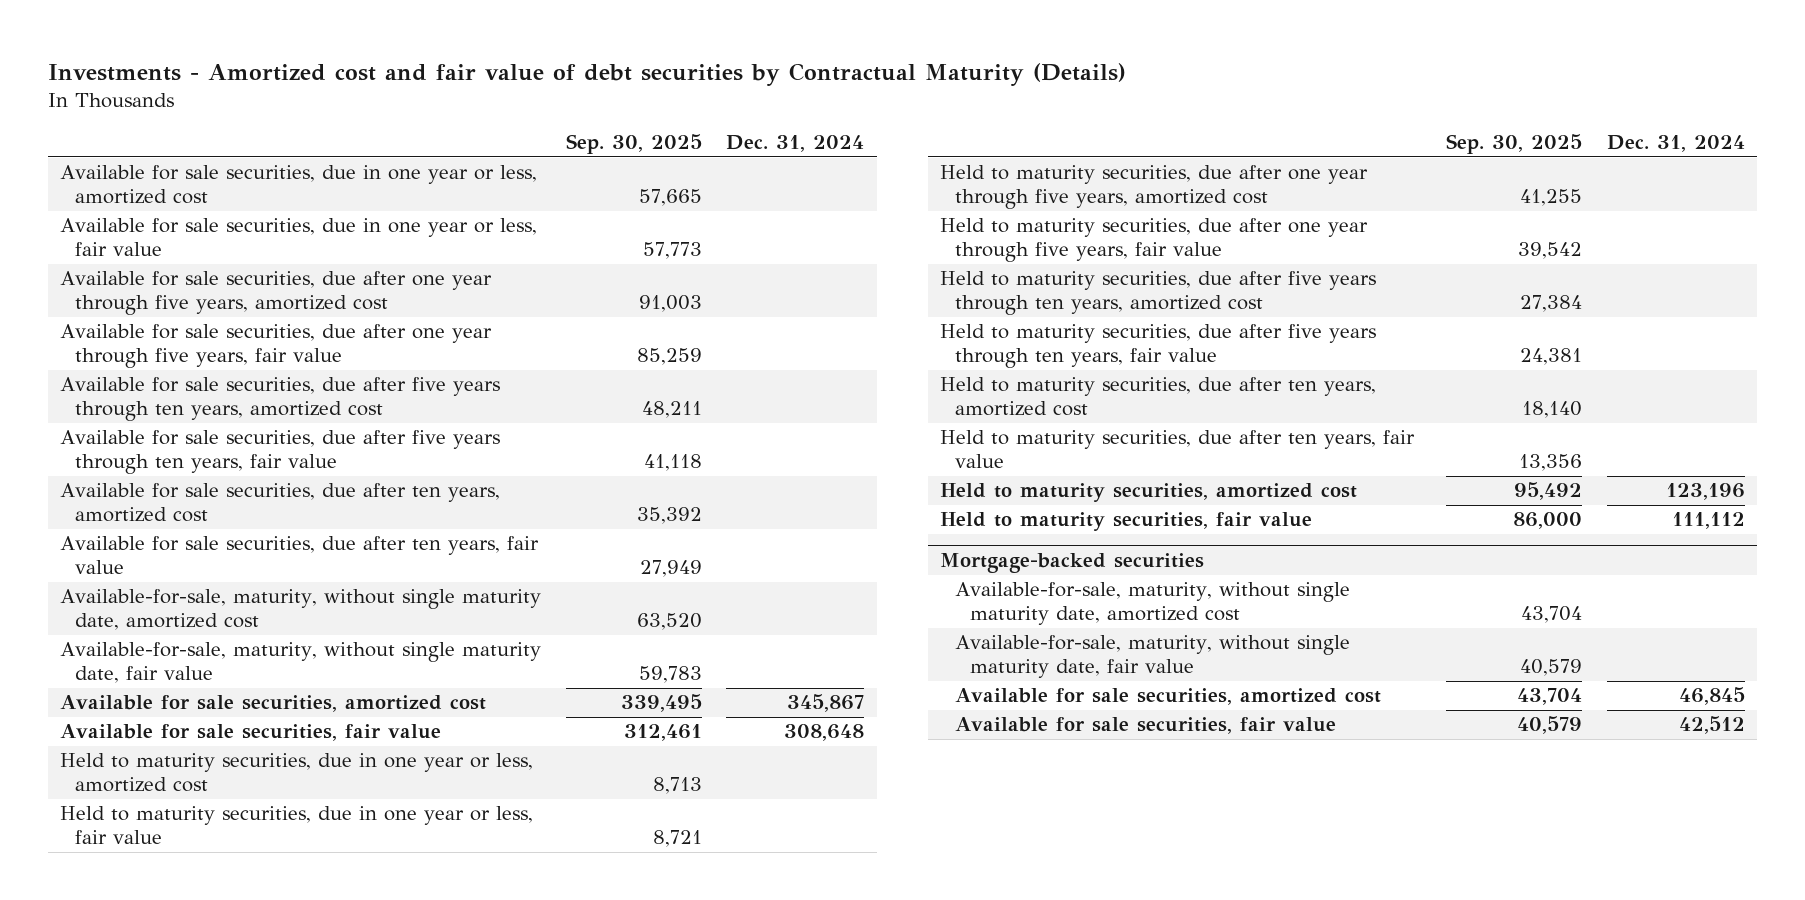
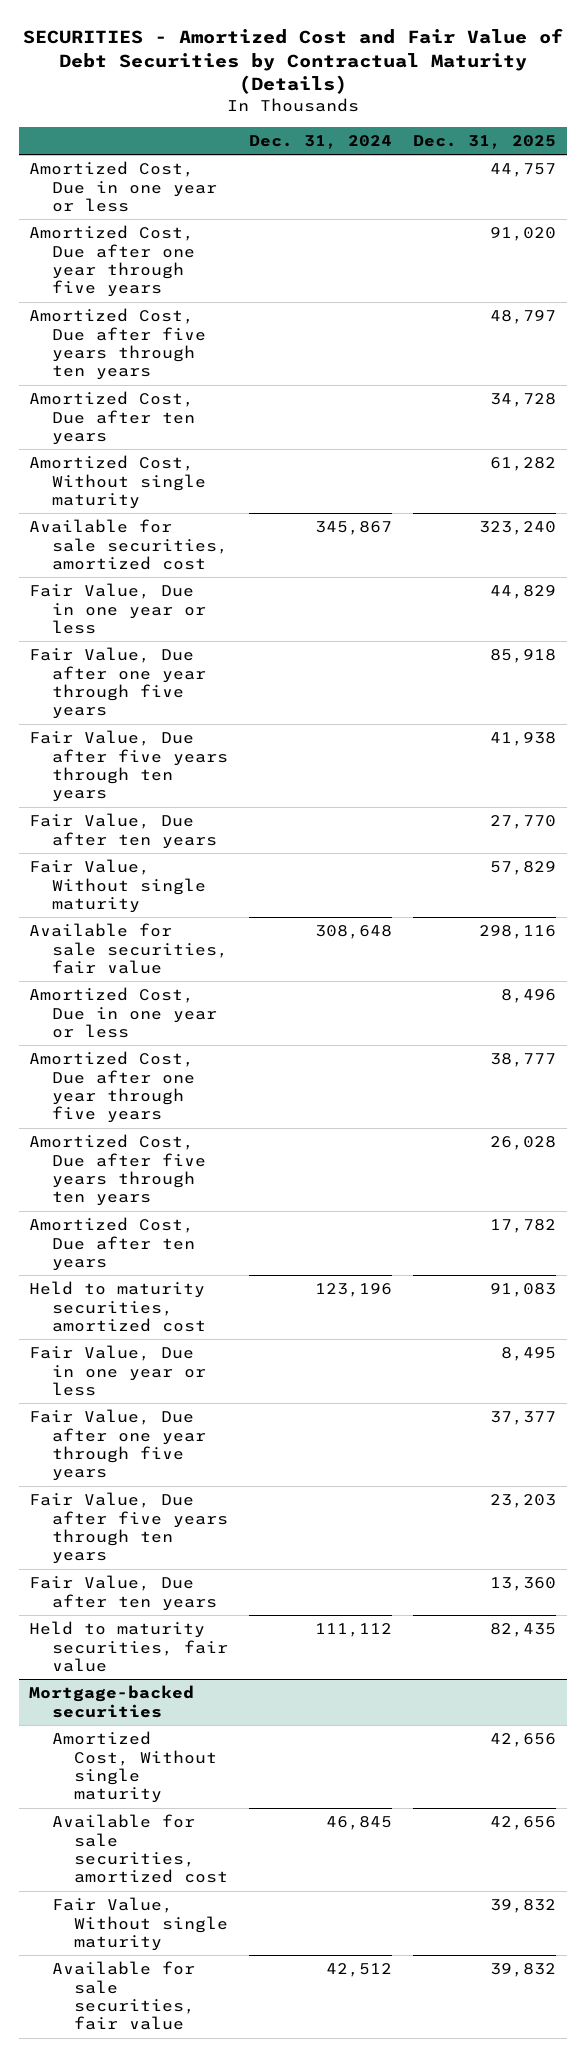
[47,62,1126,86] Investments - Amortized cost and fair value of debt securities by Contractual Maturity (Details) -> [22,27,563,95] SECURITIES - Amortized Cost and Fair Value of Debt Securities by Contractual Maturity (Details)
[565,134,702,155] Sep. 30, 2025 -> none
none -> [413,134,557,149] Dec. 31, 2025
[60,218,538,257] Available for sale securities, due in one year or less, fair value -> none
[60,324,493,369] Available for sale securities, due after one year through five years, fair value -> none
[60,430,501,475] Available for sale securities, due after five years through ten years, fair value -> none
[60,536,540,575] Available for sale securities, due after ten years, fair value -> none
[60,642,542,684] Available-for-sale, maturity, without single maturity date, fair value -> none
[60,165,538,205] Available for sale securities, due in one year or less, amortized cost -> [29,161,217,212] Amortized Cost, Due in one year or less
[60,271,493,316] Available for sale securities, due after one year through five years, amortized cost -> [29,225,195,298] Amortized Cost, Due after one year through five years
[60,377,501,422] Available for sale securities, due after five years through ten years, amortized cost -> [29,308,206,381] Amortized Cost, Due after five years through ten years
[60,483,501,523] Available for sale securities, due after ten years, amortized cost -> [29,391,195,445] Amortized Cost, Due after ten years
[60,589,542,631] Available-for-sale, maturity, without single maturity date, amortized cost -> [29,455,206,509] Amortized Cost, Without single maturity
none -> [29,583,206,634] Fair Value, Due in one year or less
none -> [29,647,206,720] Fair Value, Due after one year through five years
none -> [29,730,228,803] Fair Value, Due after five years through ten years
none -> [29,813,217,849] Fair Value, Due after ten years
none -> [29,859,206,913] Fair Value, Without single maturity
[60,806,534,845] Held to maturity securities, due in one year or less, fair value -> none
[940,218,1369,263] Held to maturity securities, due after one year through five years, fair value -> none
[940,324,1377,369] Held to maturity securities, due after five years through ten years, fair value -> none
[940,430,1416,469] Held to maturity securities, due after ten years, fair value -> none
[60,753,534,793] Held to maturity securities, due in one year or less, amortized cost -> [29,987,217,1038] Amortized Cost, Due in one year or less
[940,165,1369,210] Held to maturity securities, due after one year through five years, amortized cost -> [29,1051,195,1124] Amortized Cost, Due after one year through five years
[940,271,1377,316] Held to maturity securities, due after five years through ten years, amortized cost -> [29,1134,206,1207] Amortized Cost, Due after five years through ten years
[940,377,1377,417] Held to maturity securities, due after ten years, amortized cost -> [29,1217,195,1271] Amortized Cost, Due after ten years
none -> [29,1345,206,1396] Fair Value, Due in one year or less
none -> [29,1409,206,1482] Fair Value, Due after one year through five years
none -> [29,1492,228,1565] Fair Value, Due after five years through ten years
none -> [29,1575,217,1611] Fair Value, Due after ten years
[954,635,1350,679] Available-for-sale, maturity, without single maturity date, fair value -> none
[954,582,1350,626] Available-for-sale, maturity, without single maturity date, amortized cost -> [51,1731,218,1804] Amortized Cost, Without single maturity
none -> [51,1897,229,1951] Fair Value, Without single maturity

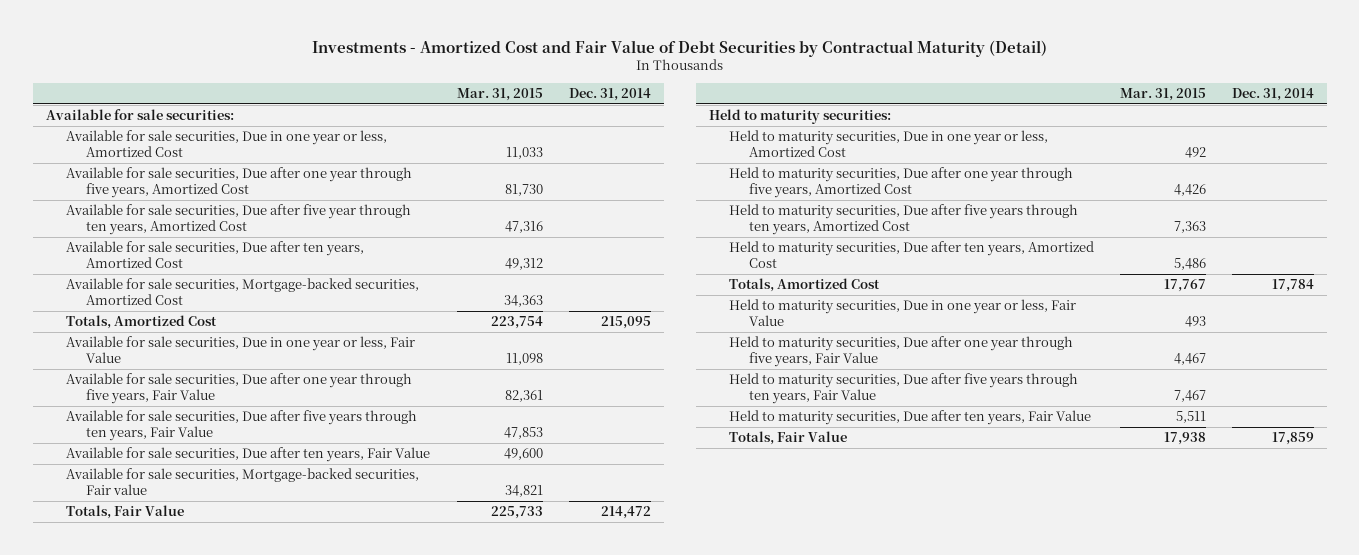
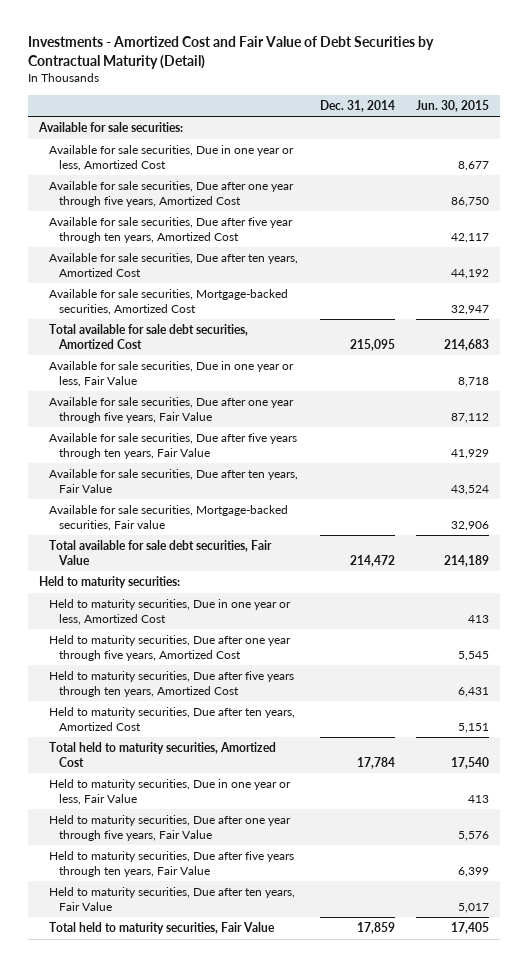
[456,88,543,102] Mar. 31, 2015 -> none
none -> [416,99,490,112] Jun. 30, 2015
[65,315,217,330] Totals, Amortized Cost -> [49,324,249,350] Total available for sale debt securities, Amortized Cost
[65,505,184,520] Totals, Fair Value -> [49,540,273,566] Total available for sale debt securities, Fair Value
[728,278,880,293] Totals, Amortized Cost -> [49,742,277,768] Total held to maturity securities, Amortized Cost
[728,431,847,446] Totals, Fair Value -> [49,922,276,935] Total held to maturity securities, Fair Value

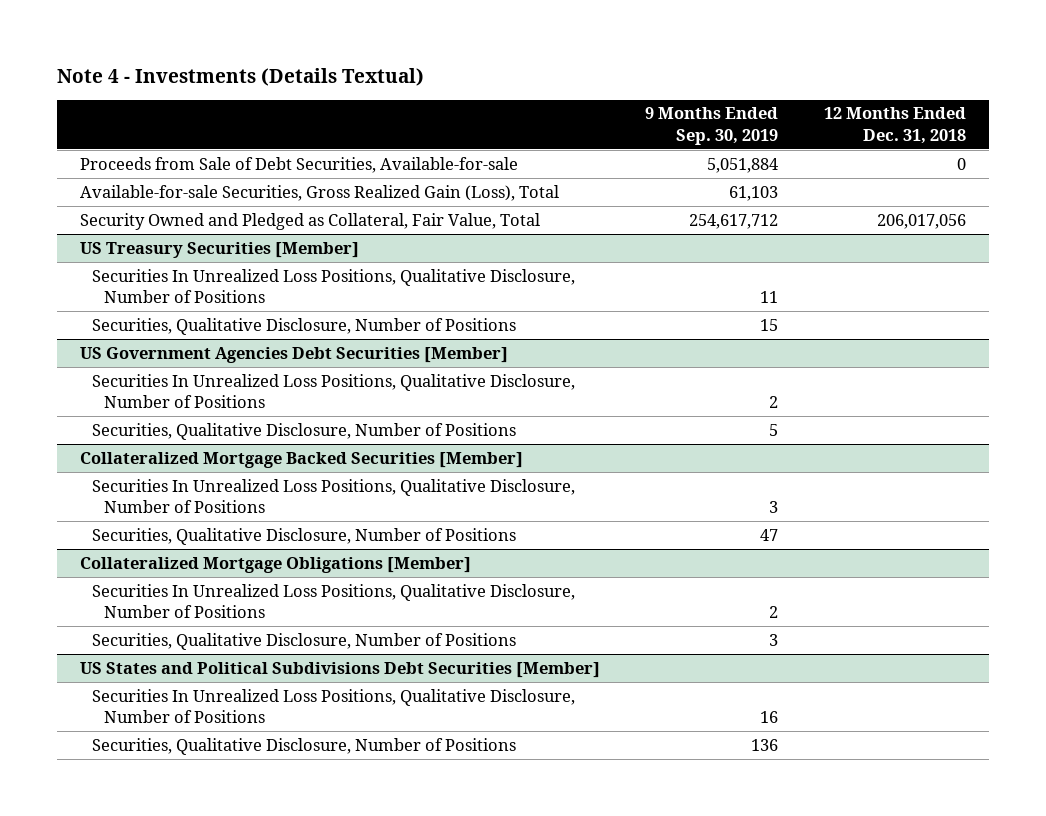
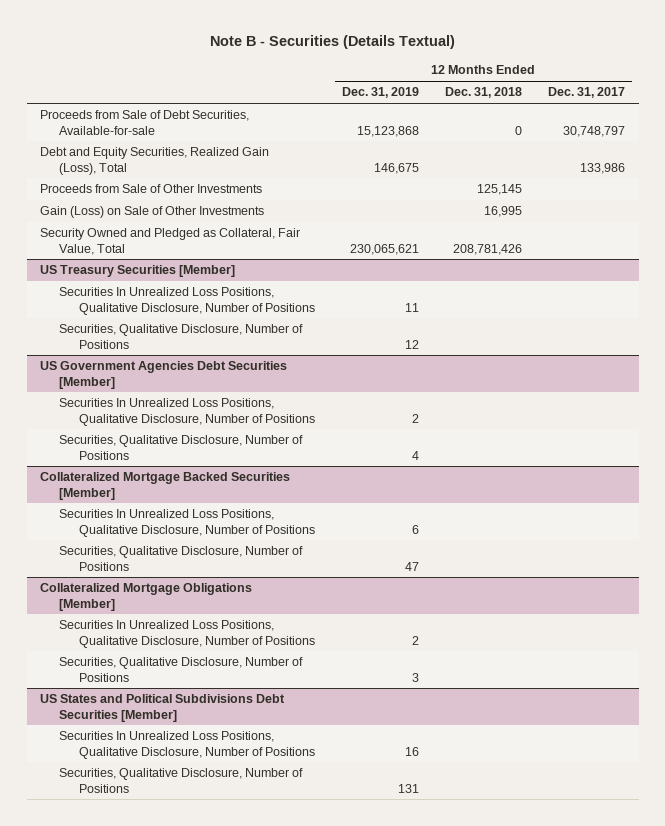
[57,67,425,86] Note 4 - Investments (Details Textual) -> [209,35,455,50] Note B - Securities (Details Textual)
[645,107,779,145] 9 Months Ended Sep. 30, 2019 -> none
none -> [341,87,419,99] Dec. 31, 2019
none -> [548,87,626,99] Dec. 31, 2017
[79,184,559,201] Available-for-sale Securities, Gross Realized Gain (Loss), Total -> none
none -> [39,147,269,175] Debt and Equity Securities, Realized Gain (Loss), Total
none -> [39,184,262,194] Proceeds from Sale of Other Investments
none -> [39,206,264,219] Gain (Loss) on Sale of Other Investments
[876,213,966,229] 206,017,056 -> [452,243,522,255] 208,781,426

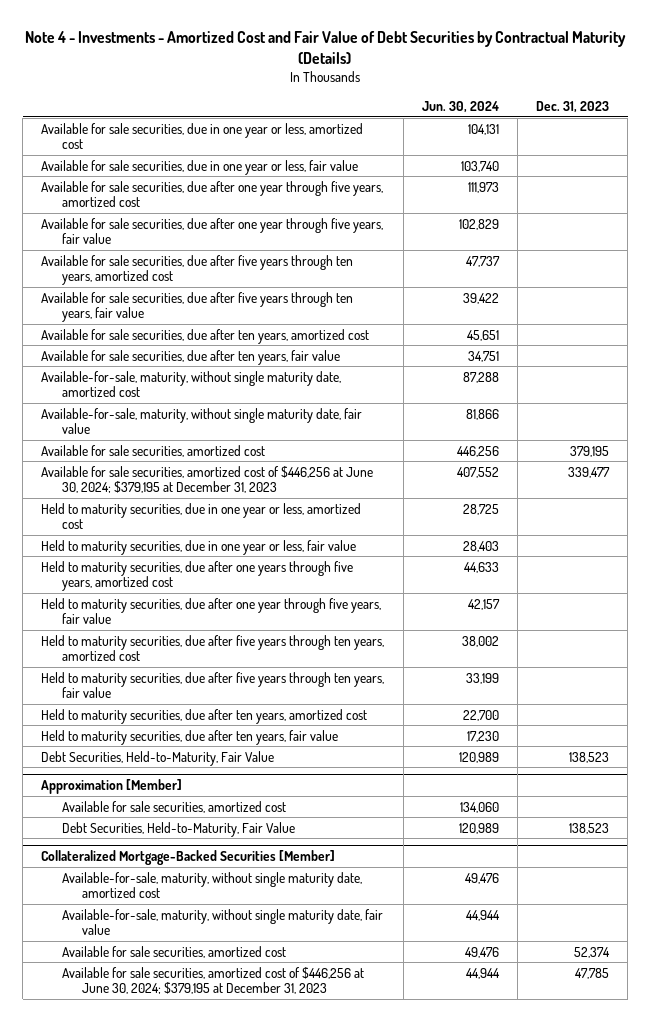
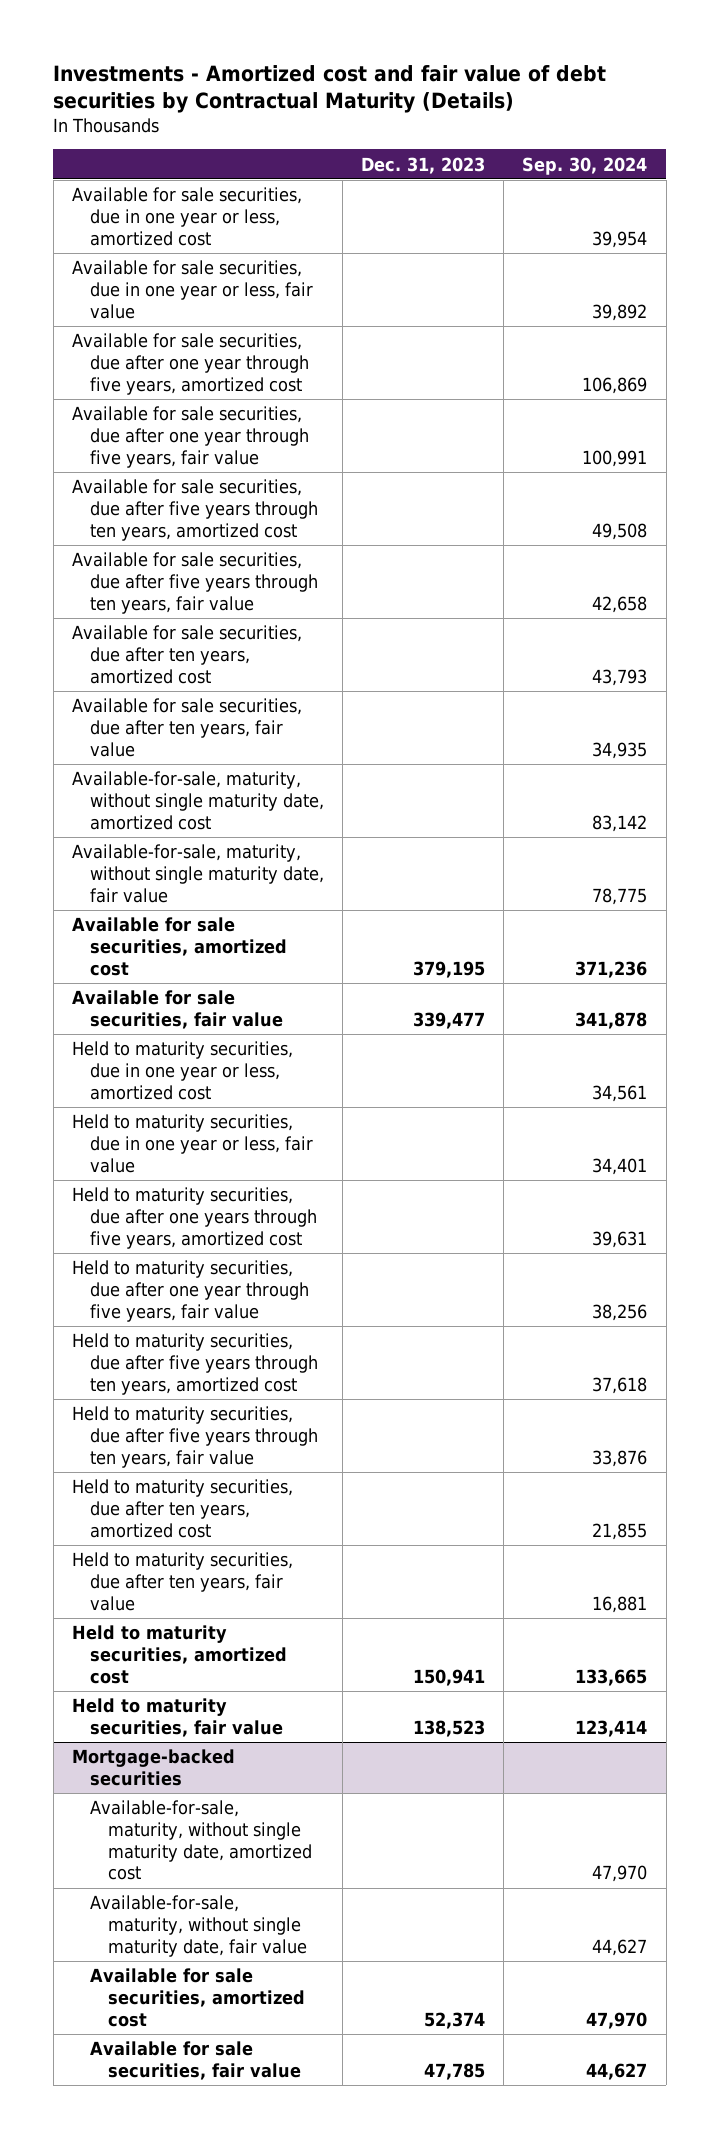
[25,31,627,65] Note 4 - Investments - Amortized Cost and Fair Value of Debt Securities by Contractual Maturity (Details) -> [53,64,607,113] Investments - Amortized cost and fair value of debt securities by Contractual Maturity (Details)
[421,101,499,114] Jun. 30, 2024 -> none
none -> [522,156,648,175] Sep. 30, 2024
[41,465,374,494] Available for sale securities, amortized cost of $446,256 at June 30, 2024; $379,195 at December 31, 2023 -> [71,990,284,1029] Available for sale securities, fair value
[41,779,183,795] Approximation [Member] -> none
[61,800,286,813] Available for sale securities, amortized cost -> none
[61,821,295,837] Debt Securities, Held-to-Maturity, Fair Value -> none
none -> [71,1625,288,1684] Held to maturity securities, amortized cost
[41,750,275,766] Debt Securities, Held-to-Maturity, Fair Value -> [71,1698,284,1737] Held to maturity securities, fair value
[41,850,336,866] Collateralized Mortgage-Backed Securities [Member] -> [71,1749,235,1786] Mortgage-backed securities
[61,966,364,995] Available for sale securities, amortized cost of $446,256 at June 30, 2024; $379,195 at December 31, 2023 -> [90,2041,302,2080] Available for sale securities, fair value

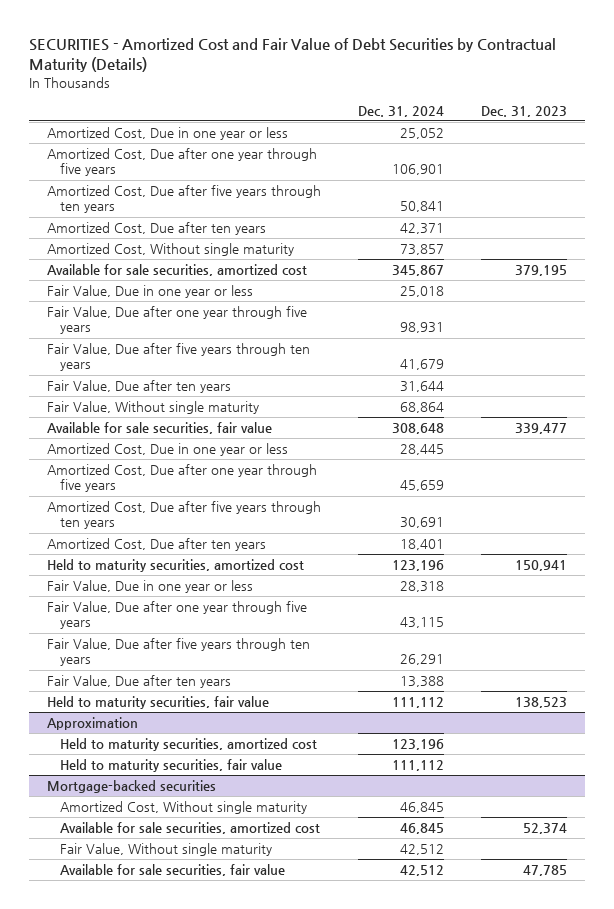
[53,64,607,113] Investments - Amortized cost and fair value of debt securities by Contractual Maturity (Details) -> [28,37,556,73] SECURITIES - Amortized Cost and Fair Value of Debt Securities by Contractual Maturity (Details)
[522,156,648,175] Sep. 30, 2024 -> none
none -> [357,105,444,117] Dec. 31, 2024
[71,260,314,319] Available for sale securities, due in one year or less, fair value -> none
[71,406,310,468] Available for sale securities, due after one year through five years, fair value -> none
[71,552,319,614] Available for sale securities, due after five years through ten years, fair value -> none
[71,698,302,757] Available for sale securities, due after ten years, fair value -> none
[71,844,325,903] Available-for-sale, maturity, without single maturity date, fair value -> none
[71,187,302,246] Available for sale securities, due in one year or less, amortized cost -> [47,127,289,141] Amortized Cost, Due in one year or less
[71,333,310,395] Available for sale securities, due after one year through five years, amortized cost -> [47,148,318,177] Amortized Cost, Due after one year through five years
[71,479,319,541] Available for sale securities, due after five years through ten years, amortized cost -> [47,185,322,214] Amortized Cost, Due after five years through ten years
[71,625,302,684] Available for sale securities, due after ten years, amortized cost -> [47,222,267,236] Amortized Cost, Due after ten years
[71,771,325,830] Available-for-sale, maturity, without single maturity date, amortized cost -> [47,243,295,257] Amortized Cost, Without single maturity
none -> [47,285,254,299] Fair Value, Due in one year or less
none -> [47,306,308,335] Fair Value, Due after one year through five years
none -> [47,343,311,372] Fair Value, Due after five years through ten years
none -> [47,380,232,394] Fair Value, Due after ten years
none -> [47,401,260,415] Fair Value, Without single maturity
[71,1114,314,1173] Held to maturity securities, due in one year or less, fair value -> none
[71,1260,310,1322] Held to maturity securities, due after one year through five years, fair value -> none
[71,1406,319,1468] Held to maturity securities, due after five years through ten years, fair value -> none
[71,1552,293,1611] Held to maturity securities, due after ten years, fair value -> none
[71,1041,293,1100] Held to maturity securities, due in one year or less, amortized cost -> [47,443,289,457] Amortized Cost, Due in one year or less
[71,1187,318,1249] Held to maturity securities, due after one years through five years, amortized cost -> [47,464,318,493] Amortized Cost, Due after one year through five years
[71,1333,319,1395] Held to maturity securities, due after five years through ten years, amortized cost -> [47,501,322,530] Amortized Cost, Due after five years through ten years
[71,1479,293,1538] Held to maturity securities, due after ten years, amortized cost -> [47,538,267,552] Amortized Cost, Due after ten years
none -> [47,580,254,594] Fair Value, Due in one year or less
none -> [47,601,308,630] Fair Value, Due after one year through five years
none -> [47,638,311,667] Fair Value, Due after five years through ten years
none -> [47,675,232,689] Fair Value, Due after ten years
none -> [47,717,139,731] Approximation
none -> [59,738,317,752] Held to maturity securities, amortized cost
none -> [59,759,282,773] Held to maturity securities, fair value
[90,1895,308,1957] Available-for-sale, maturity, without single maturity date, fair value -> none
[90,1800,313,1881] Available-for-sale, maturity, without single maturity date, amortized cost -> [59,801,307,815] Amortized Cost, Without single maturity
none -> [59,843,272,857] Fair Value, Without single maturity

